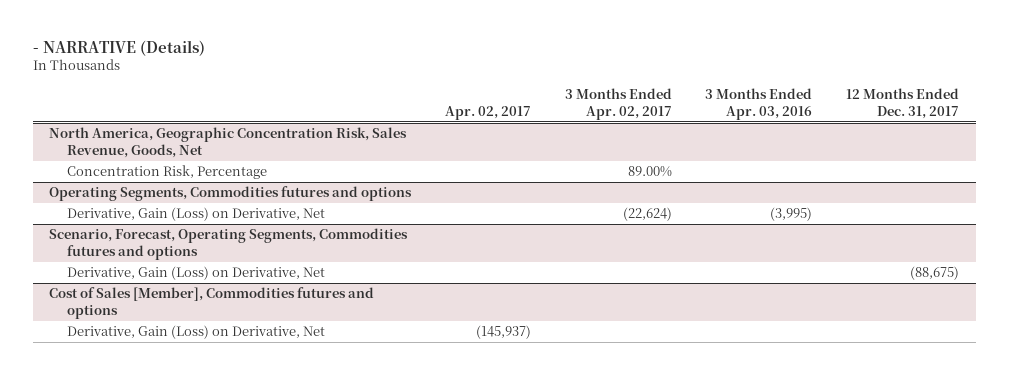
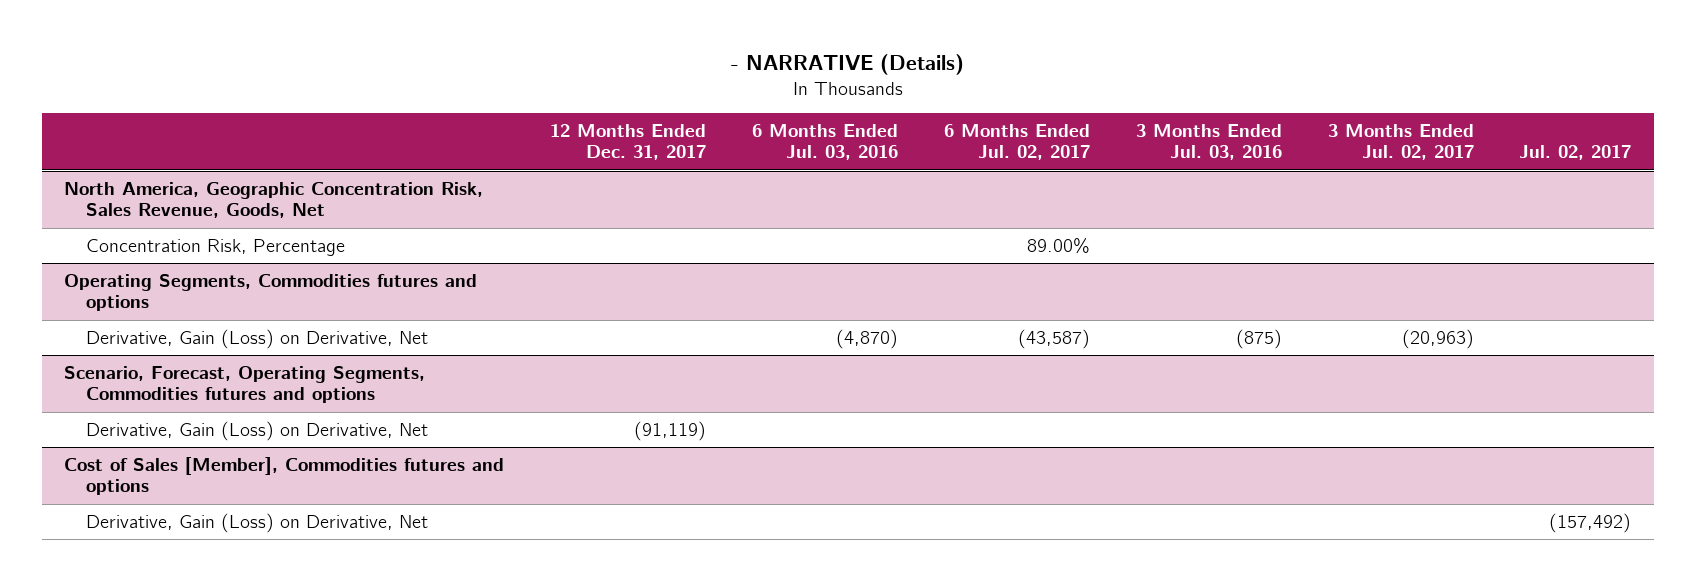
[445,105,532,120] Apr. 02, 2017 -> none
[564,87,672,120] 3 Months Ended Apr. 02, 2017 -> none
[705,87,813,120] 3 Months Ended Apr. 03, 2016 -> none
none -> [752,124,899,161] 6 Months Ended Jul. 03, 2016
none -> [943,124,1090,161] 6 Months Ended Jul. 02, 2017
none -> [1135,124,1282,161] 3 Months Ended Jul. 03, 2016
none -> [1327,124,1474,161] 3 Months Ended Jul. 02, 2017
none -> [1519,145,1632,161] Jul. 02, 2017
[910,266,960,281] (88,675) -> [634,420,707,441] (91,119)

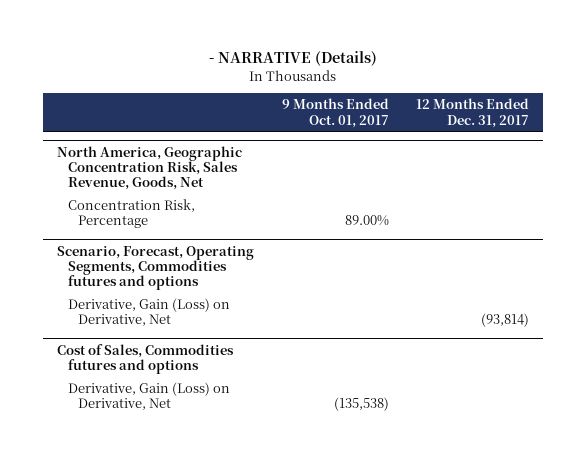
[752,124,899,161] 6 Months Ended Jul. 03, 2016 -> none
[943,124,1090,161] 6 Months Ended Jul. 02, 2017 -> none
[1135,124,1282,161] 3 Months Ended Jul. 03, 2016 -> none
[1327,124,1474,161] 3 Months Ended Jul. 02, 2017 -> none
[1519,145,1632,161] Jul. 02, 2017 -> none
none -> [281,98,389,128] 9 Months Ended Oct. 01, 2017
[64,273,478,312] Operating Segments, Commodities futures and options -> none
[86,328,429,349] Derivative, Gain (Loss) on Derivative, Net -> none
[634,420,707,441] (91,119) -> [481,313,530,328] (93,814)
[64,456,505,496] Cost of Sales [Member], Commodities futures and options -> [57,343,235,375] Cost of Sales, Commodities futures and options

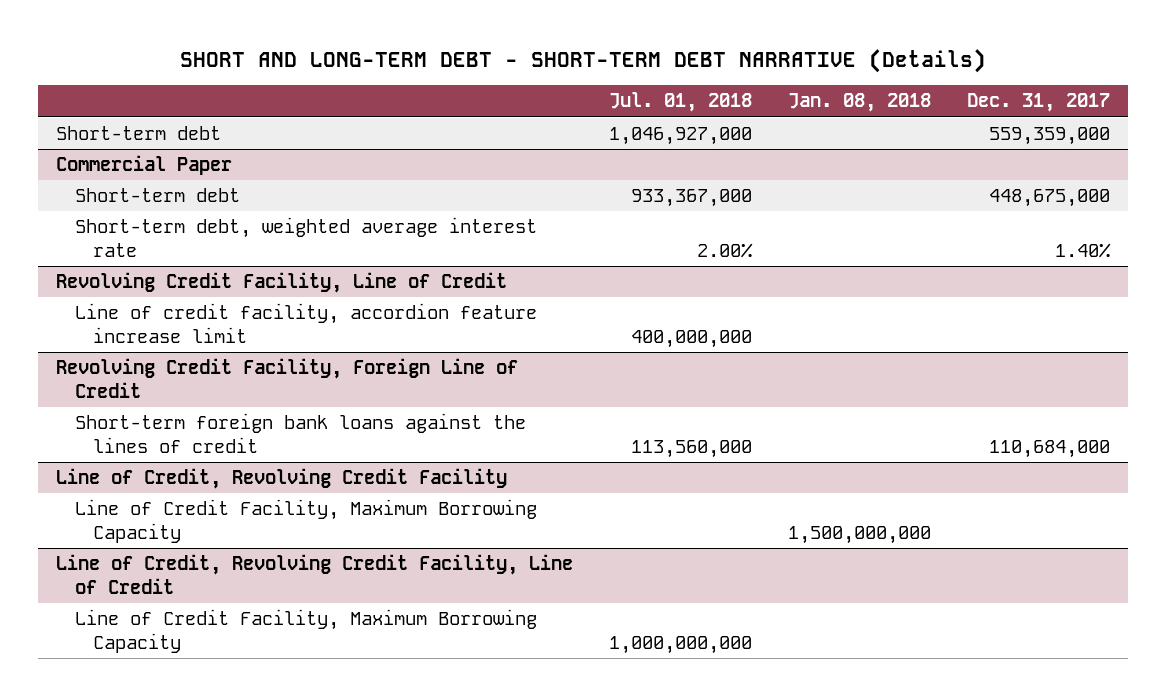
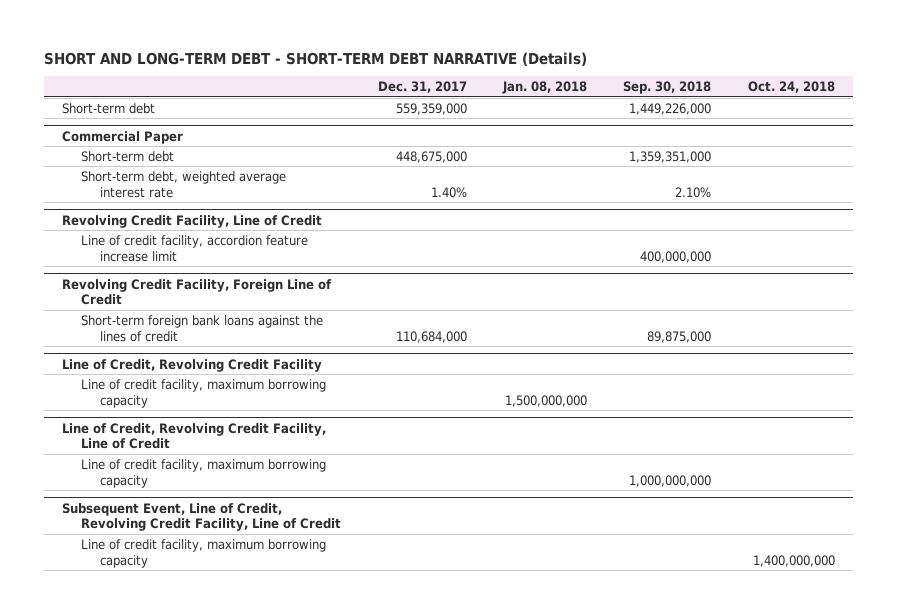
[608,92,752,113] Jul. 01, 2018 -> none
none -> [623,81,712,95] Sep. 30, 2018
none -> [747,81,835,94] Oct. 24, 2018
[74,499,537,543] Line of Credit Facility, Maximum Borrowing Capacity -> [81,378,327,408] Line of credit facility, maximum borrowing capacity
[74,609,537,653] Line of Credit Facility, Maximum Borrowing Capacity -> [81,458,327,488] Line of credit facility, maximum borrowing capacity
none -> [62,502,342,532] Subsequent Event, Line of Credit, Revolving Credit Facility, Line of Credit
none -> [81,538,327,568] Line of credit facility, maximum borrowing capacity

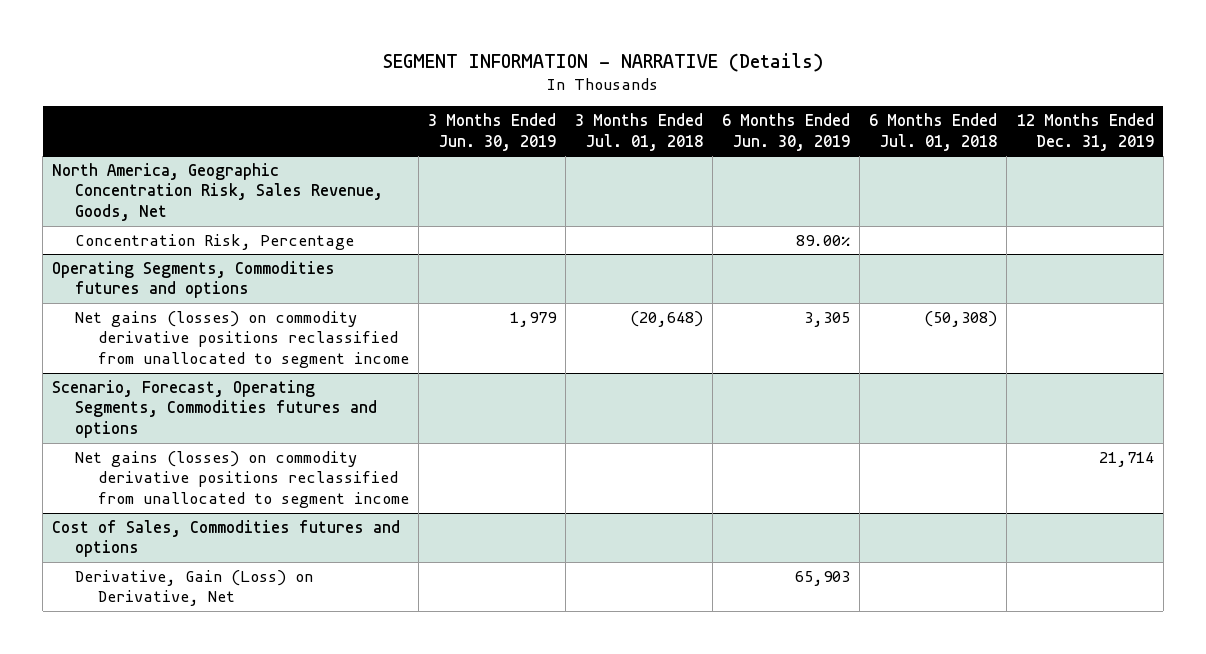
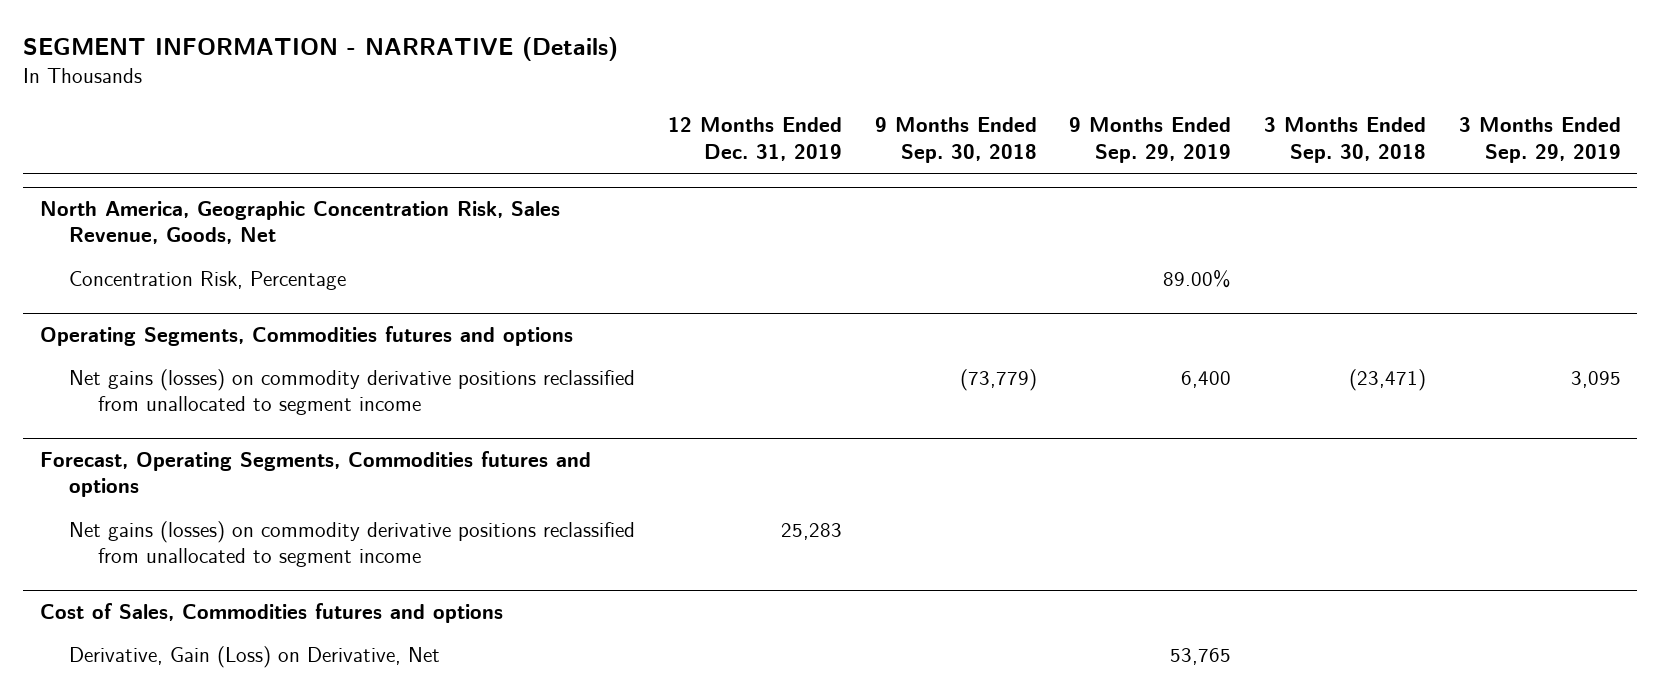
[427,112,556,151] 3 Months Ended Jun. 30, 2019 -> none
[575,112,704,151] 3 Months Ended Jul. 01, 2018 -> none
[722,112,851,151] 6 Months Ended Jun. 30, 2019 -> none
[869,112,998,151] 6 Months Ended Jul. 01, 2018 -> none
none -> [874,117,1037,163] 9 Months Ended Sep. 30, 2018
none -> [1069,117,1232,163] 9 Months Ended Sep. 29, 2019
none -> [1264,117,1427,163] 3 Months Ended Sep. 30, 2018
none -> [1459,117,1622,163] 3 Months Ended Sep. 29, 2019
[52,379,377,439] Scenario, Forecast, Operating Segments, Commodities futures and options -> [39,450,591,498] Forecast, Operating Segments, Commodities futures and options
[1098,451,1154,467] 21,714 -> [780,522,842,540] 25,283

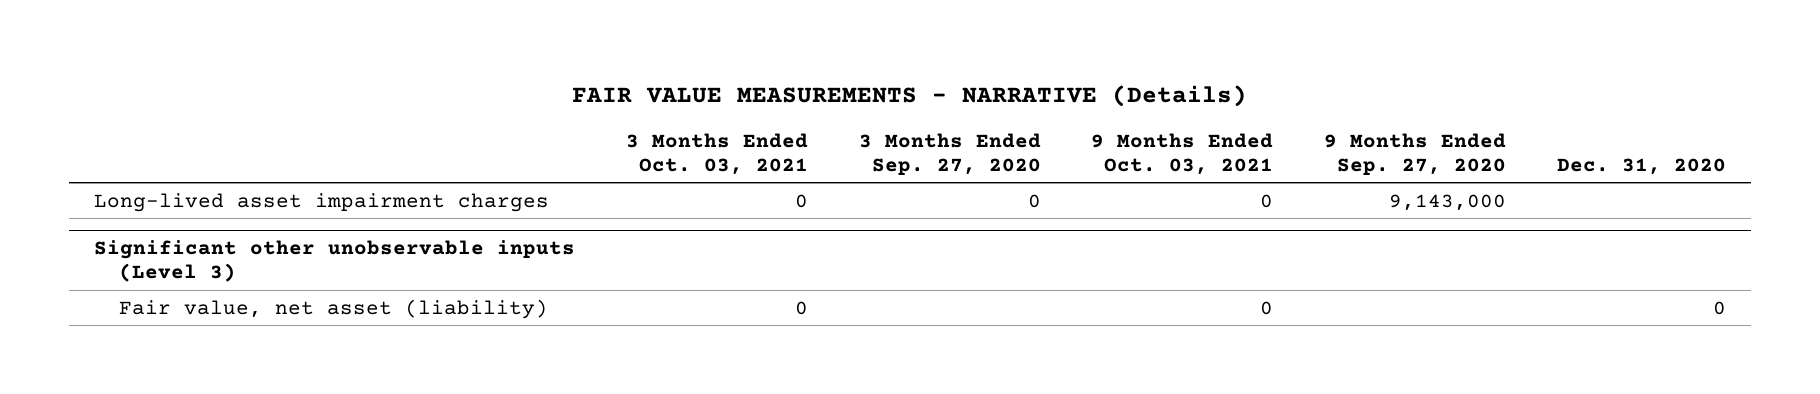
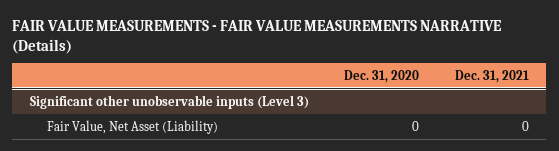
[572,84,1248,107] FAIR VALUE MEASUREMENTS - NARRATIVE (Details) -> [12,20,503,54] FAIR VALUE MEASUREMENTS - FAIR VALUE MEASUREMENTS NARRATIVE (Details)
[626,132,809,176] 3 Months Ended Oct. 03, 2021 -> none
[858,132,1041,176] 3 Months Ended Sep. 27, 2020 -> none
[1091,132,1274,176] 9 Months Ended Oct. 03, 2021 -> none
[1324,132,1507,176] 9 Months Ended Sep. 27, 2020 -> none
none -> [454,69,529,83] Dec. 31, 2021
[94,192,550,212] Long-lived asset impairment charges -> none
[119,298,549,319] Fair value, net asset (liability) -> [47,119,219,134] Fair Value, Net Asset (Liability)

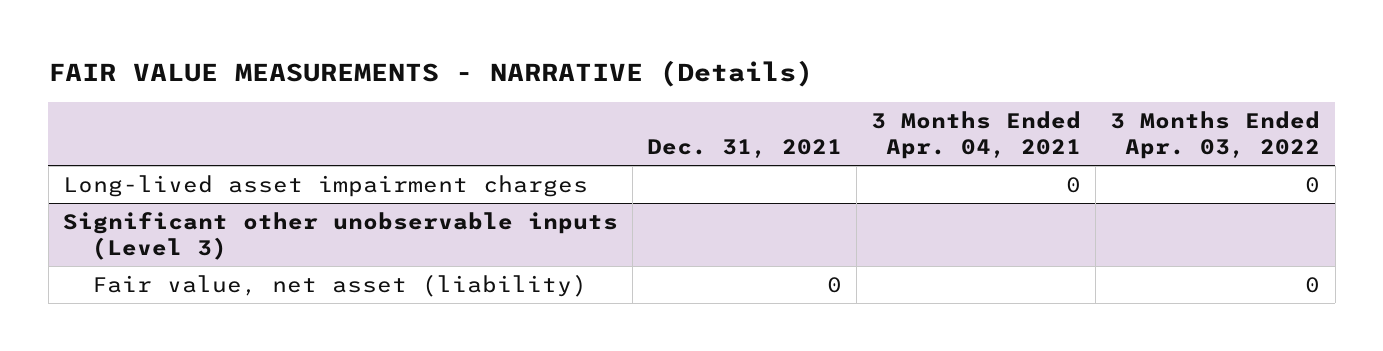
[12,20,503,54] FAIR VALUE MEASUREMENTS - FAIR VALUE MEASUREMENTS NARRATIVE (Details) -> [48,60,814,88] FAIR VALUE MEASUREMENTS - NARRATIVE (Details)
[344,69,420,83] Dec. 31, 2020 -> none
none -> [871,111,1082,159] 3 Months Ended Apr. 04, 2021
none -> [1110,111,1321,159] 3 Months Ended Apr. 03, 2022
none -> [62,174,588,197] Long-lived asset impairment charges
[47,119,219,134] Fair Value, Net Asset (Liability) -> [91,273,587,297] Fair value, net asset (liability)

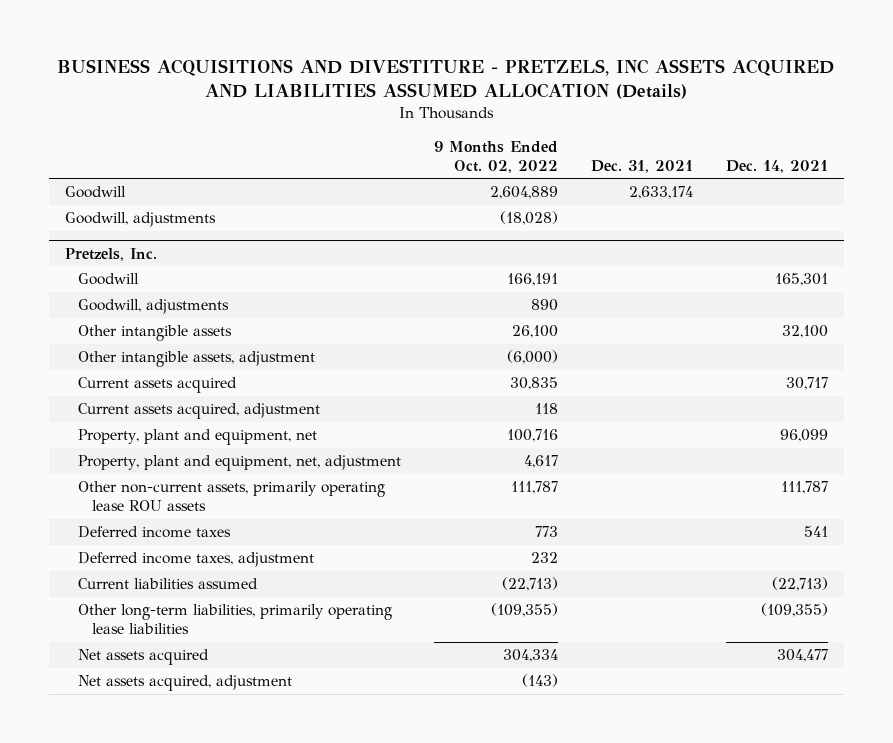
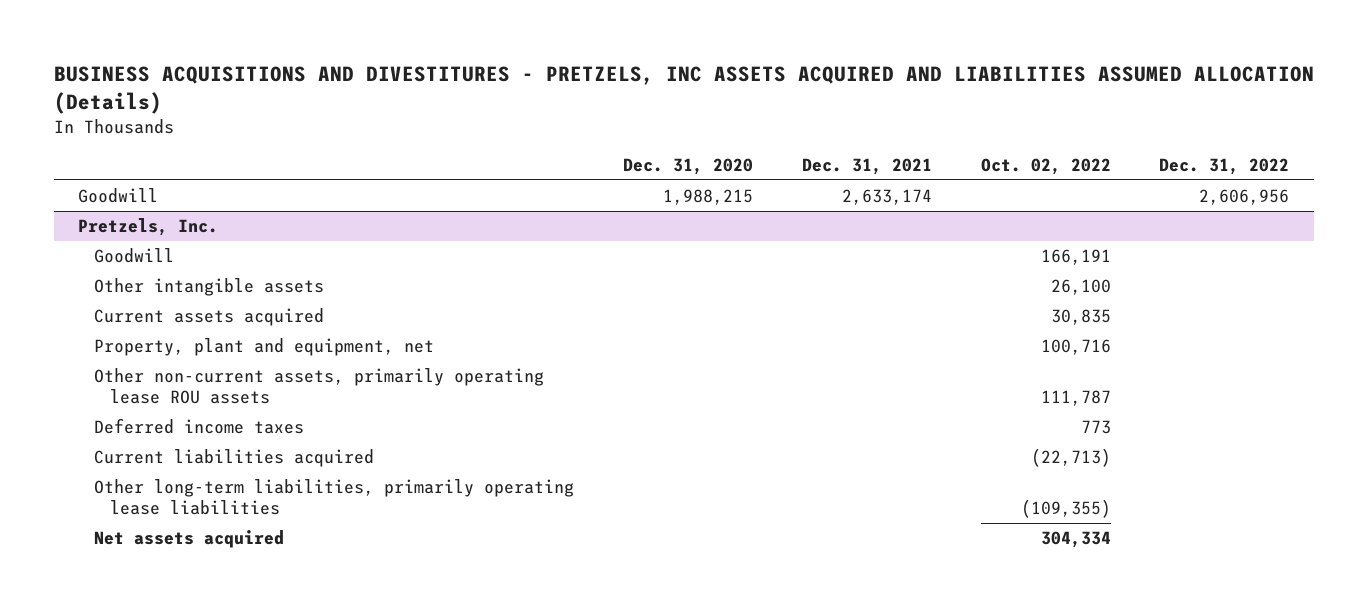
[57,58,835,100] BUSINESS ACQUISITIONS AND DIVESTITURE - PRETZELS, INC ASSETS ACQUIRED AND LIABILITIES ASSUMED ALLOCATION (Details) -> [53,66,1314,114] BUSINESS ACQUISITIONS AND DIVESTITURES - PRETZELS, INC ASSETS ACQUIRED AND LIABILITIES ASSUMED ALLOCATION (Details)
[434,141,559,173] 9 Months Ended Oct. 02, 2022 -> none
[725,159,828,173] Dec. 14, 2021 -> none
none -> [622,158,753,176] Dec. 31, 2020
none -> [980,158,1111,176] Oct. 02, 2022
none -> [1159,158,1290,176] Dec. 31, 2022
[65,212,217,228] Goodwill, adjustments -> none
[78,299,230,315] Goodwill, adjustments -> none
[78,351,316,368] Other intangible assets, adjustment -> none
[78,403,321,420] Current assets acquired, adjustment -> none
[78,455,402,472] Property, plant and equipment, net, adjustment -> none
[78,552,315,568] Deferred income taxes, adjustment -> none
[78,578,259,590] Current liabilities assumed -> [94,449,375,468] Current liabilities acquired
[78,675,293,692] Net assets acquired, adjustment -> none

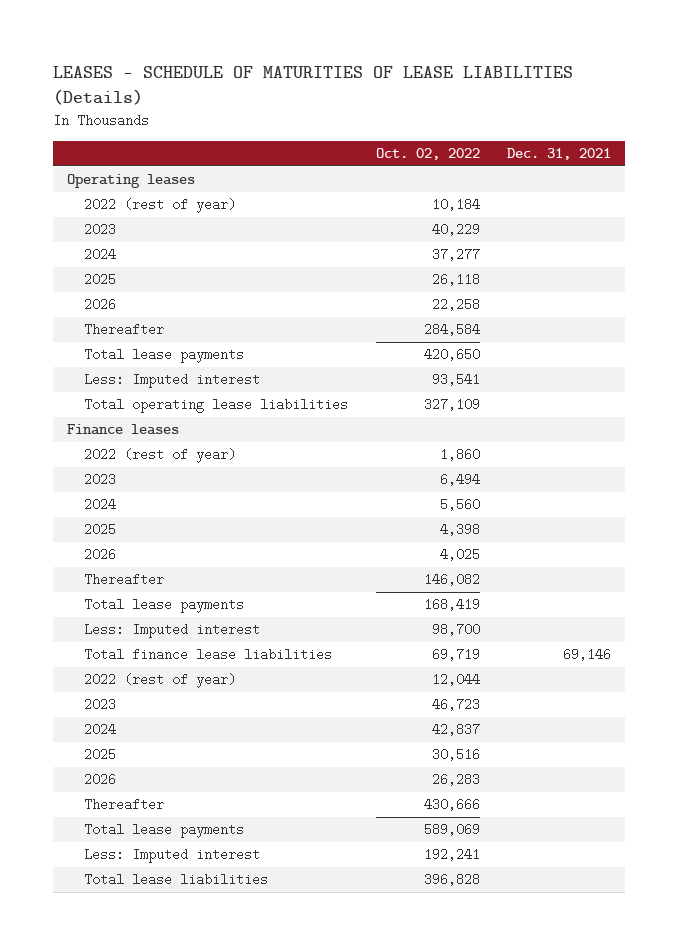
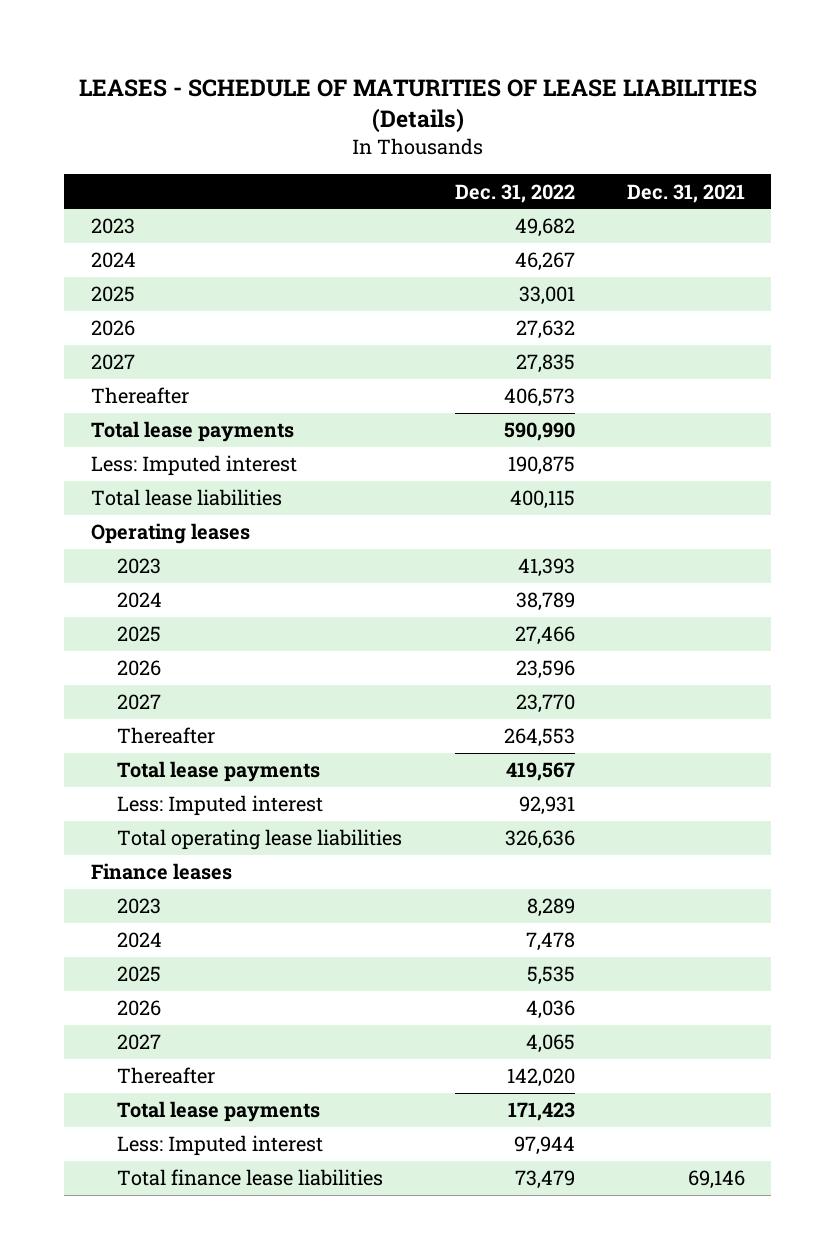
[375,148,480,161] Oct. 02, 2022 -> none
none -> [454,183,575,203] Dec. 31, 2022
[84,198,237,214] 2022 (rest of year) -> none
none -> [90,354,135,371] 2027
[84,448,237,464] 2022 (rest of year) -> none
[84,873,269,887] Total lease liabilities -> [90,489,282,507] Total lease liabilities
[66,174,195,189] Operating leases -> [90,523,250,545] Operating leases
none -> [117,694,162,711] 2027
[84,673,237,689] 2022 (rest of year) -> none
[84,398,349,414] Total operating lease liabilities -> [117,829,403,851] Total operating lease liabilities
[66,424,179,436] Finance leases -> [90,863,232,881] Finance leases
none -> [117,1034,162,1051] 2027
[84,648,333,662] Total finance lease liabilities -> [117,1169,384,1187] Total finance lease liabilities

